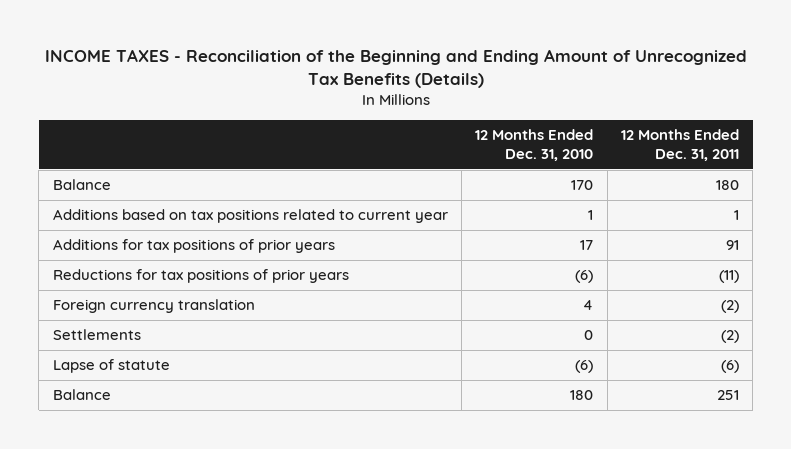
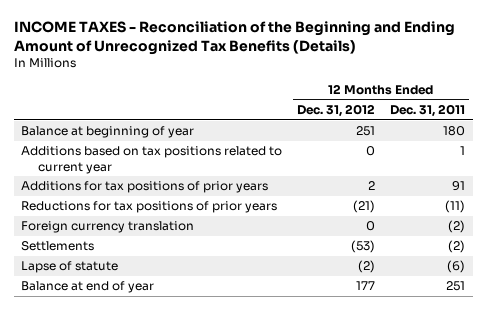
[475,129,594,162] 12 Months Ended Dec. 31, 2010 -> none
none -> [297,103,376,117] Dec. 31, 2012
[52,179,111,191] Balance -> [21,126,195,139] Balance at beginning of year
[52,389,111,401] Balance -> [21,281,155,294] Balance at end of year

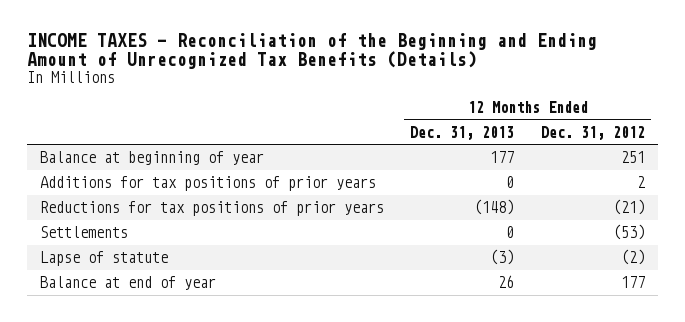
[390,103,466,117] Dec. 31, 2011 -> none
none -> [410,125,515,140] Dec. 31, 2013
[21,146,283,174] Additions based on tax positions related to current year -> none
[21,221,195,234] Foreign currency translation -> none

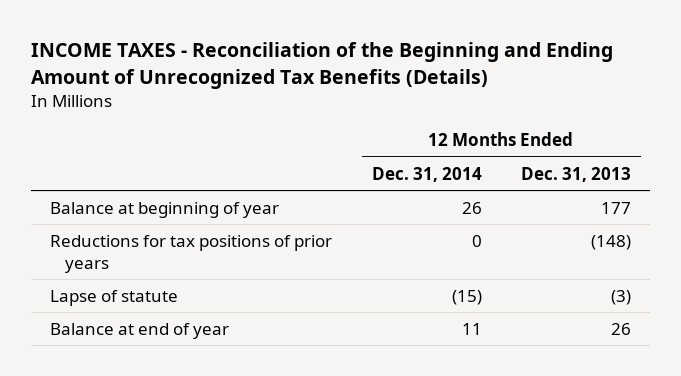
[540,125,645,140] Dec. 31, 2012 -> none
none -> [371,166,482,182] Dec. 31, 2014
[40,175,377,191] Additions for tax positions of prior years -> none
[40,225,129,238] Settlements -> none

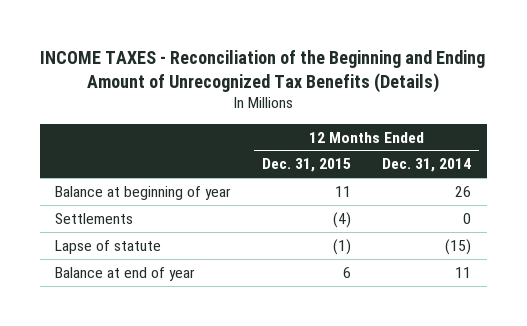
[520,166,631,182] Dec. 31, 2013 -> none
none -> [261,158,351,173] Dec. 31, 2015
[50,234,333,273] Reductions for tax positions of prior years -> none
none -> [55,212,134,224] Settlements

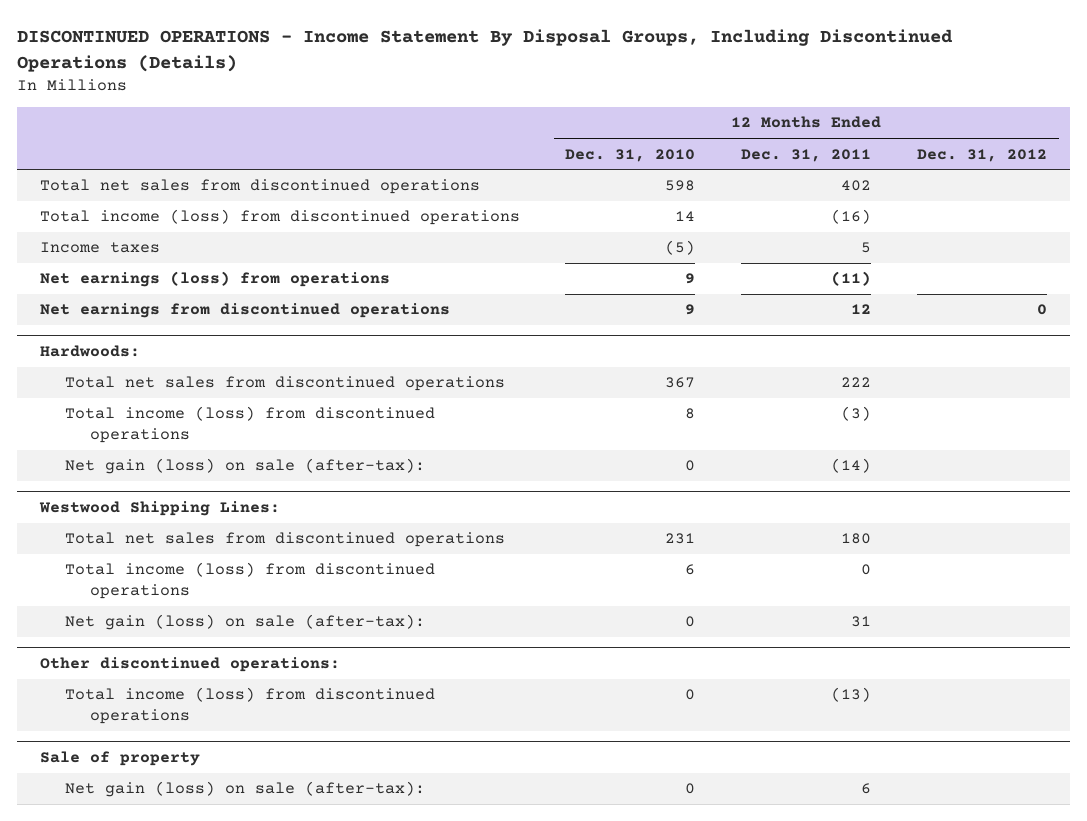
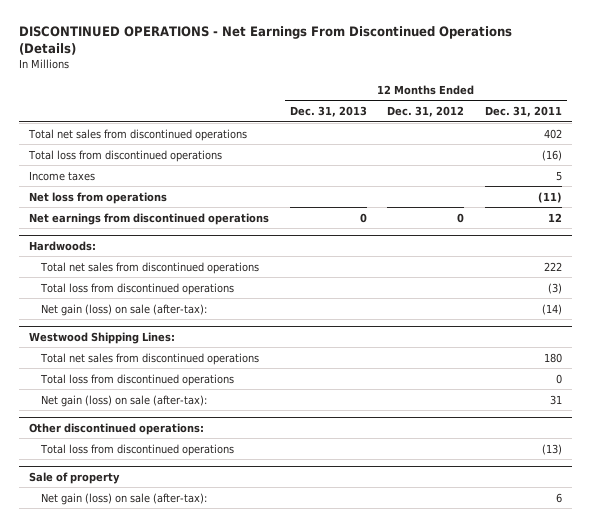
[16,29,953,72] DISCONTINUED OPERATIONS - Income Statement By Disposal Groups, Including Discontinued Operations (Details) -> [18,26,512,56] DISCONTINUED OPERATIONS - Net Earnings From Discontinued Operations (Details)
[565,148,696,162] Dec. 31, 2010 -> none
none -> [289,105,367,117] Dec. 31, 2013
[39,209,520,226] Total income (loss) from discontinued operations -> [28,149,223,162] Total loss from discontinued operations
[39,271,390,288] Net earnings (loss) from operations -> [29,191,168,204] Net loss from operations
[64,406,435,444] Total income (loss) from discontinued operations -> [40,282,235,295] Total loss from discontinued operations
[64,562,435,600] Total income (loss) from discontinued operations -> [40,373,235,386] Total loss from discontinued operations
[64,687,435,725] Total income (loss) from discontinued operations -> [40,443,235,456] Total loss from discontinued operations

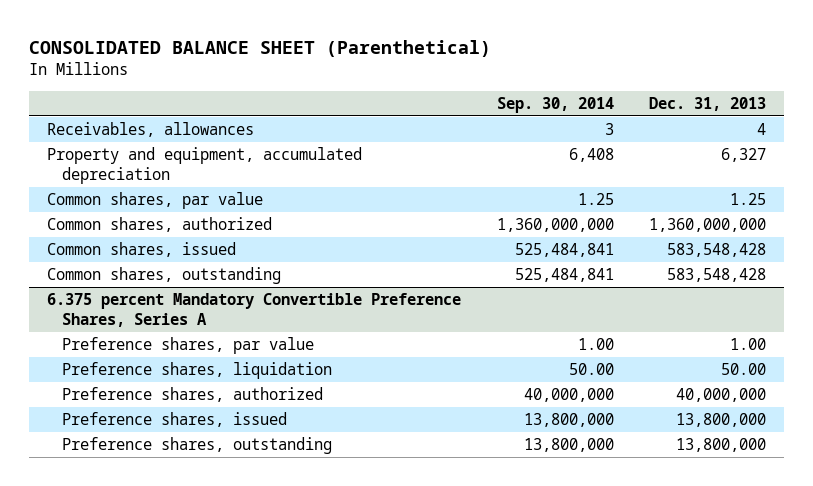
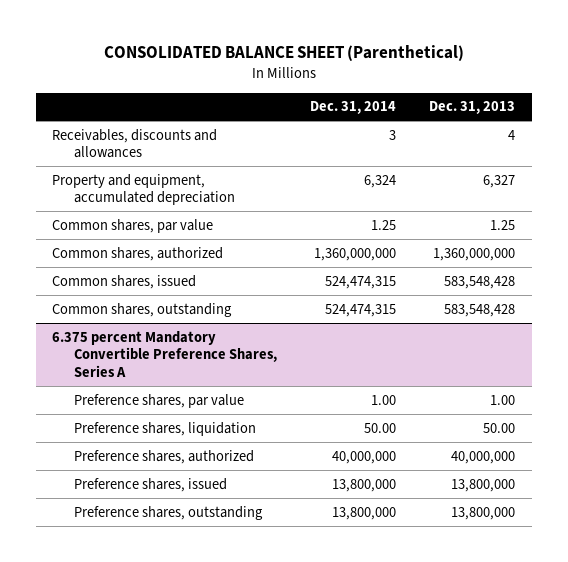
[496,96,614,113] Sep. 30, 2014 -> none
none -> [310,101,397,115] Dec. 31, 2014
[47,122,255,138] Receivables, allowances -> [52,128,218,159] Receivables, discounts and allowances

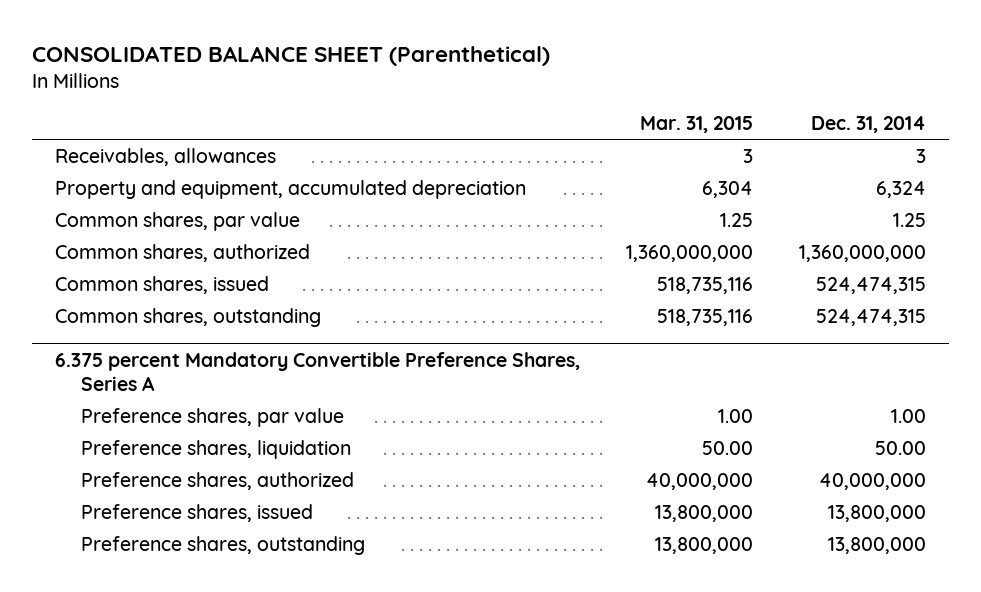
[429,101,516,115] Dec. 31, 2013 -> none
none -> [640,116,754,134] Mar. 31, 2015
[52,128,218,159] Receivables, discounts and allowances -> [55,147,277,166] Receivables, allowances

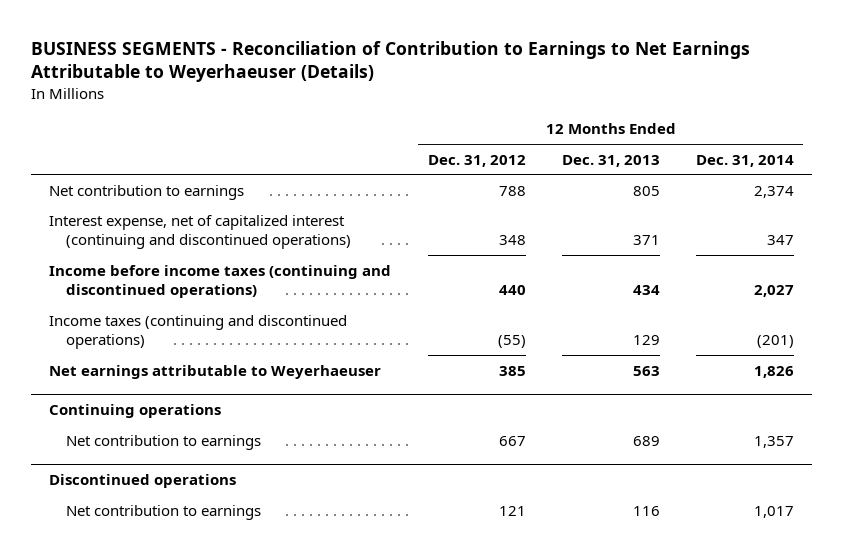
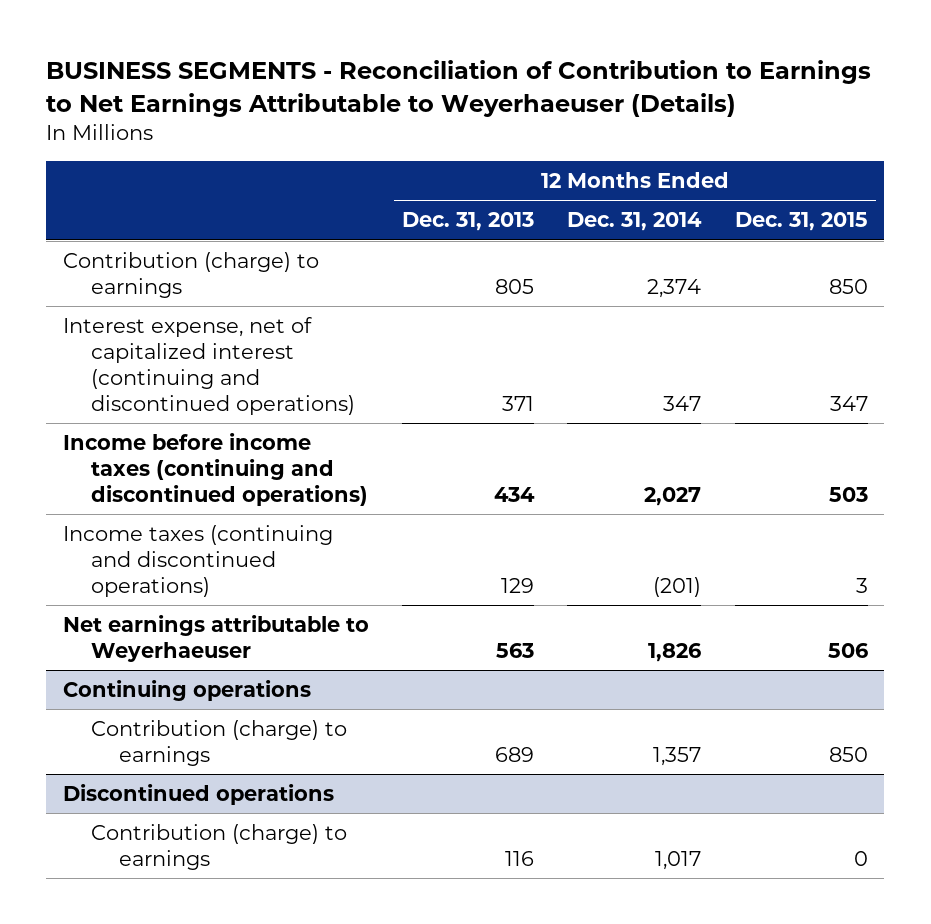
[427,154,526,167] Dec. 31, 2012 -> none
none -> [734,212,868,232] Dec. 31, 2015
[49,184,245,200] Net contribution to earnings -> [62,251,319,298] Contribution (charge) to earnings
[66,434,262,450] Net contribution to earnings -> [91,719,348,766] Contribution (charge) to earnings
[66,504,262,520] Net contribution to earnings -> [91,823,348,870] Contribution (charge) to earnings

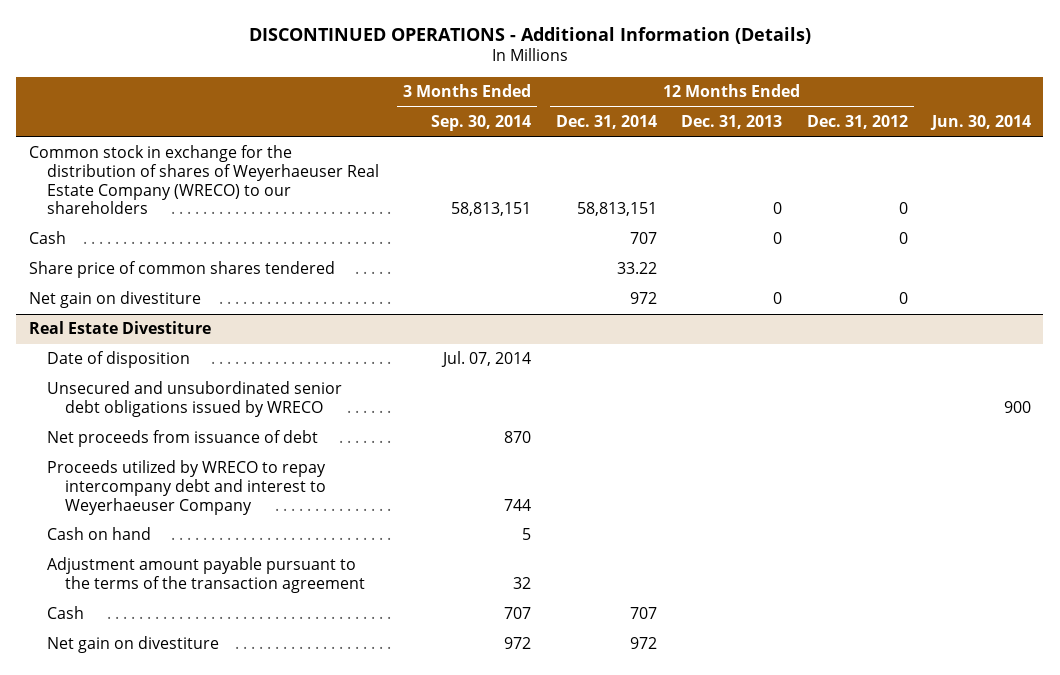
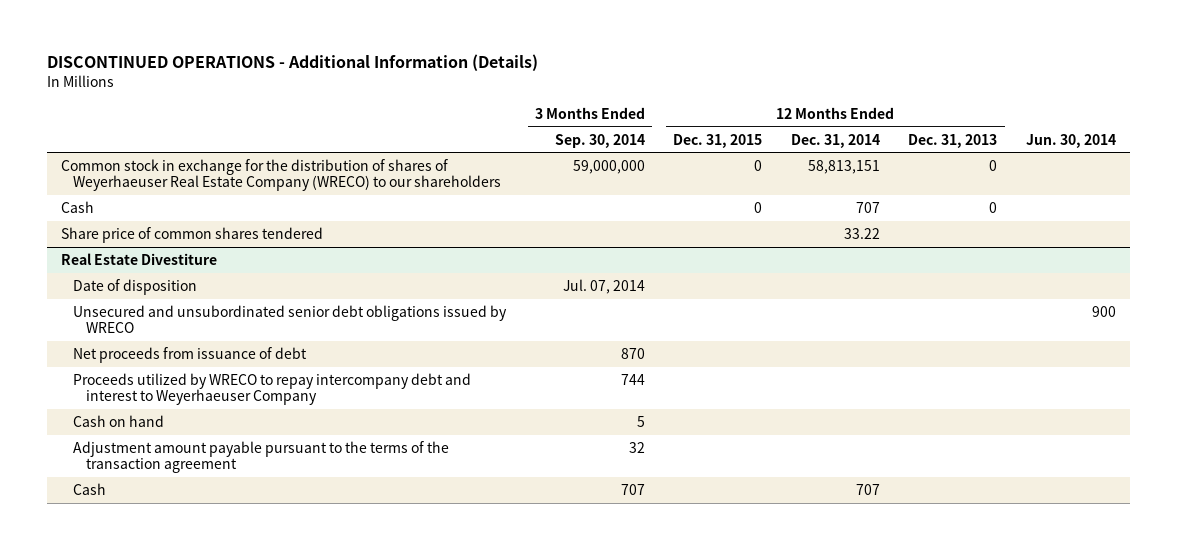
[806,115,908,130] Dec. 31, 2012 -> none
none -> [673,133,763,148] Dec. 31, 2015
[451,202,532,217] 58,813,151 -> [572,159,645,174] 59,000,000
[28,291,201,309] Net gain on divestiture -> none
[46,636,219,654] Net gain on divestiture -> none

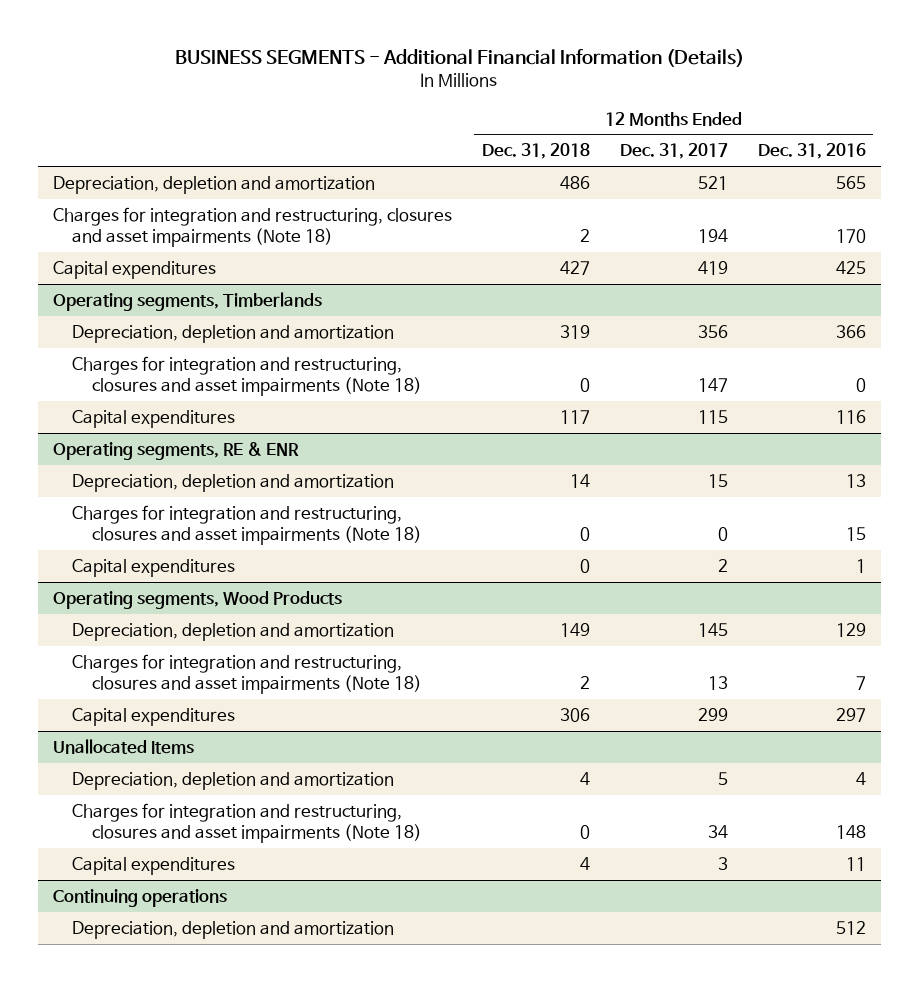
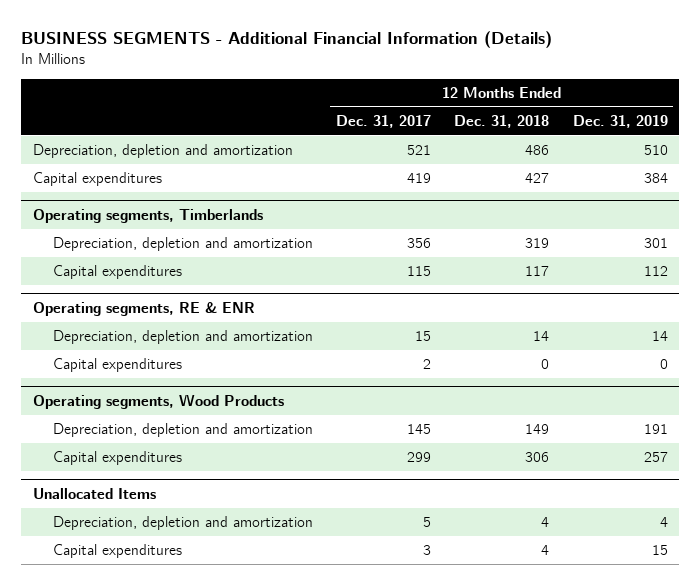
[757,143,866,160] Dec. 31, 2016 -> none
none -> [572,114,668,128] Dec. 31, 2019
[52,206,452,248] Charges for integration and restructuring, closures and asset impairments (Note 18) -> none
[72,355,422,397] Charges for integration and restructuring, closures and asset impairments (Note 18) -> none
[72,504,422,546] Charges for integration and restructuring, closures and asset impairments (Note 18) -> none
[72,653,422,695] Charges for integration and restructuring, closures and asset impairments (Note 18) -> none
[72,802,422,844] Charges for integration and restructuring, closures and asset impairments (Note 18) -> none
[52,888,227,907] Continuing operations -> none
[72,920,395,939] Depreciation, depletion and amortization -> none

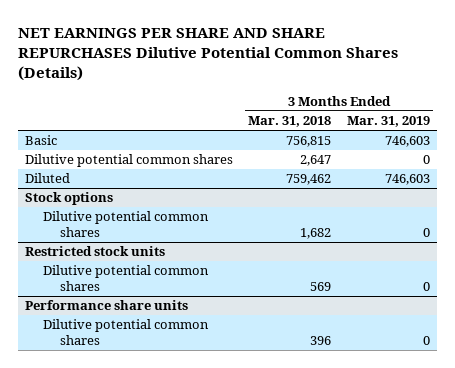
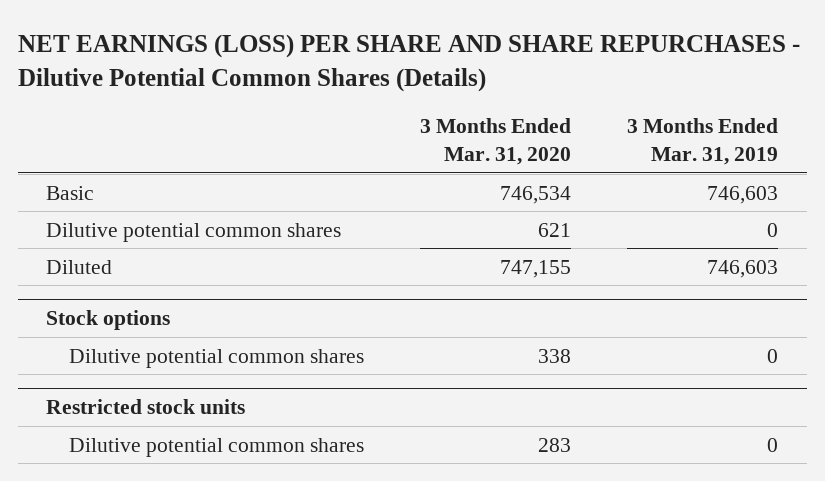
[17,28,398,82] NET EARNINGS PER SHARE AND SHARE REPURCHASES Dilutive Potential Common Shares (Details) -> [18,33,801,92] NET EARNINGS (LOSS) PER SHARE AND SHARE REPURCHASES - Dilutive Potential Common Shares (Details)
[248,116,332,128] Mar. 31, 2018 -> none
none -> [420,118,572,166] 3 Months Ended Mar. 31, 2020
[25,300,189,311] Performance share units -> none
[42,319,209,346] Dilutive potential common shares -> none

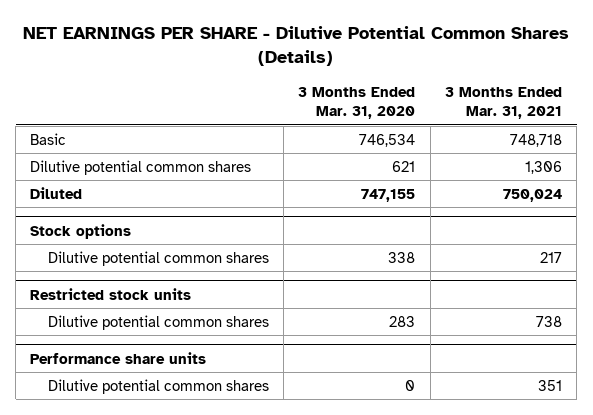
[18,33,801,92] NET EARNINGS (LOSS) PER SHARE AND SHARE REPURCHASES - Dilutive Potential Common Shares (Details) -> [23,26,570,66] NET EARNINGS PER SHARE - Dilutive Potential Common Shares (Details)
[627,118,779,166] 3 Months Ended Mar. 31, 2019 -> none
none -> [445,86,563,120] 3 Months Ended Mar. 31, 2021
none -> [30,351,207,364] Performance share units
none -> [47,378,269,394] Dilutive potential common shares

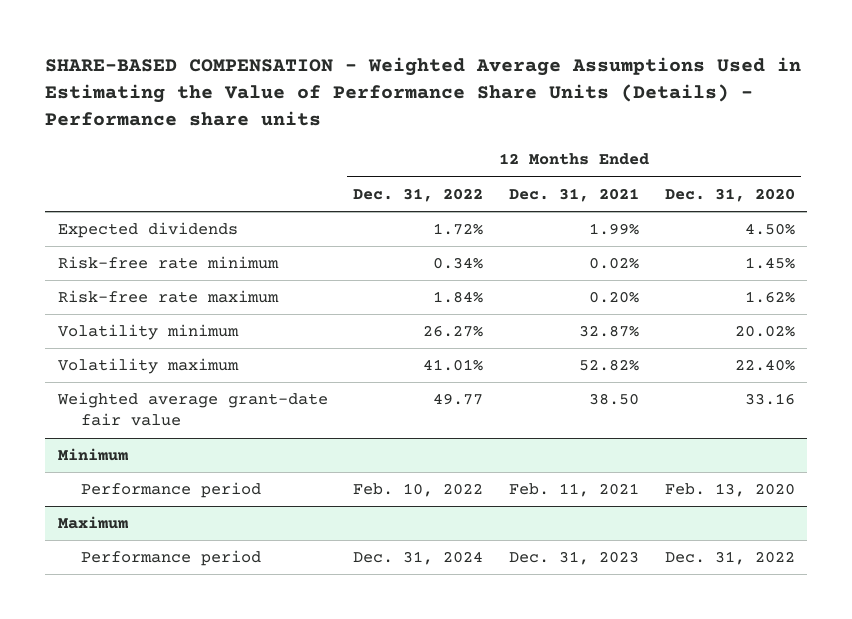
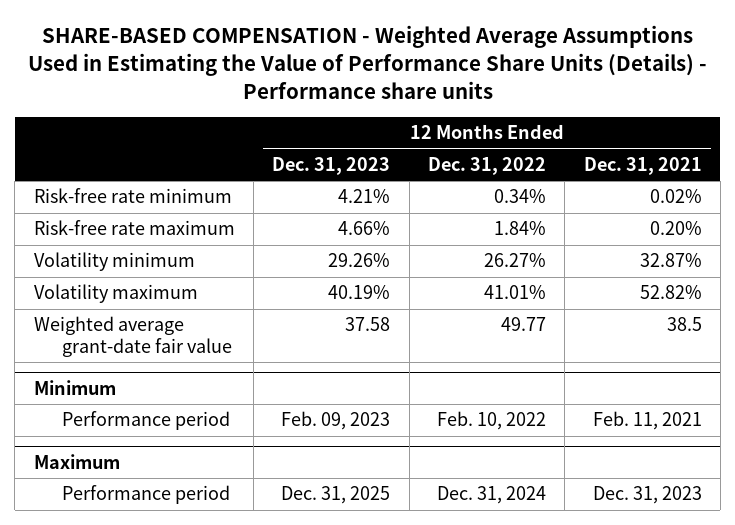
[664,187,795,202] Dec. 31, 2020 -> none
none -> [272,157,391,176] Dec. 31, 2023
[57,222,238,239] Expected dividends -> none
[588,393,639,406] 38.50 -> [666,317,702,332] 38.5

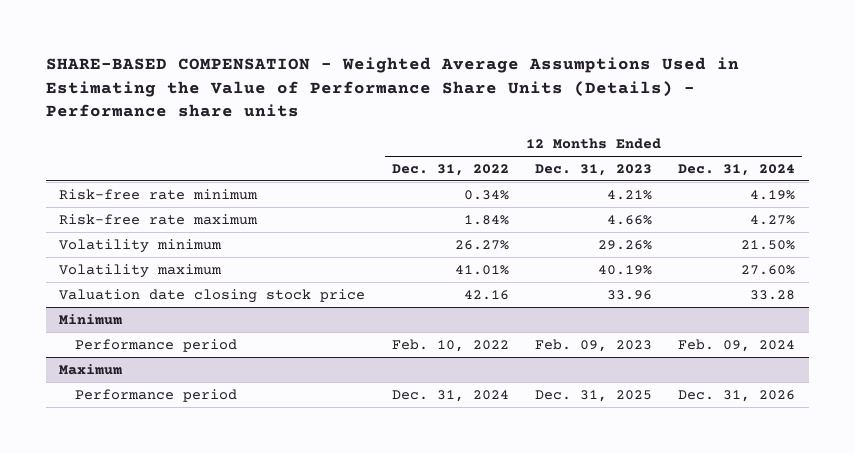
[583,157,702,176] Dec. 31, 2021 -> none
none -> [678,163,796,176] Dec. 31, 2024
[33,316,232,357] Weighted average grant-date fair value -> none
none -> [59,288,366,303] Valuation date closing stock price

